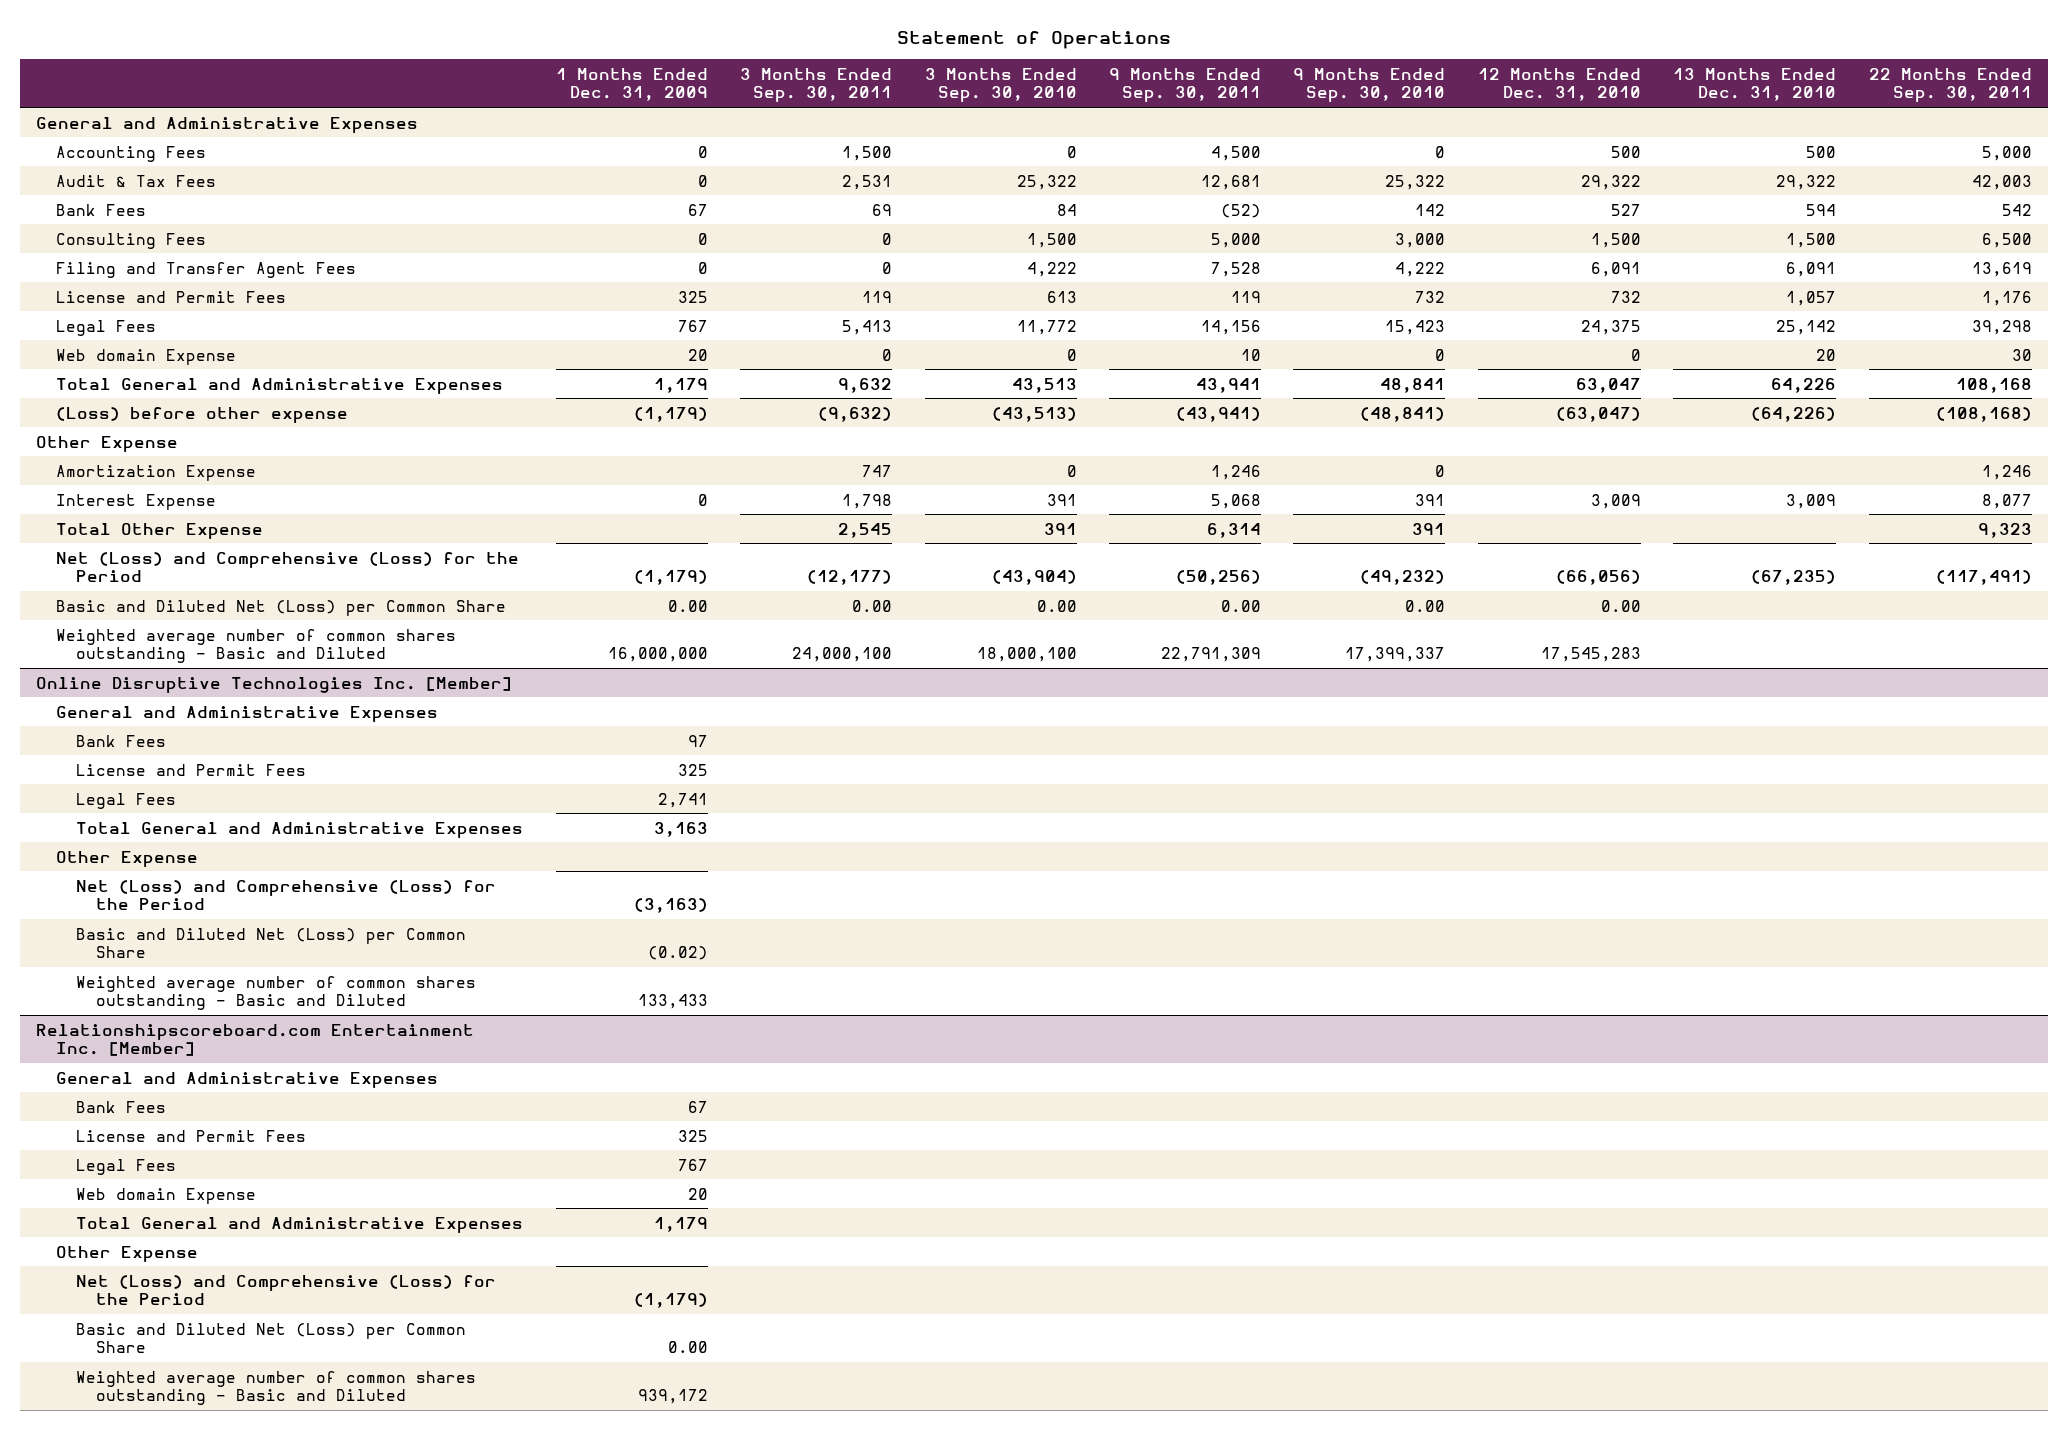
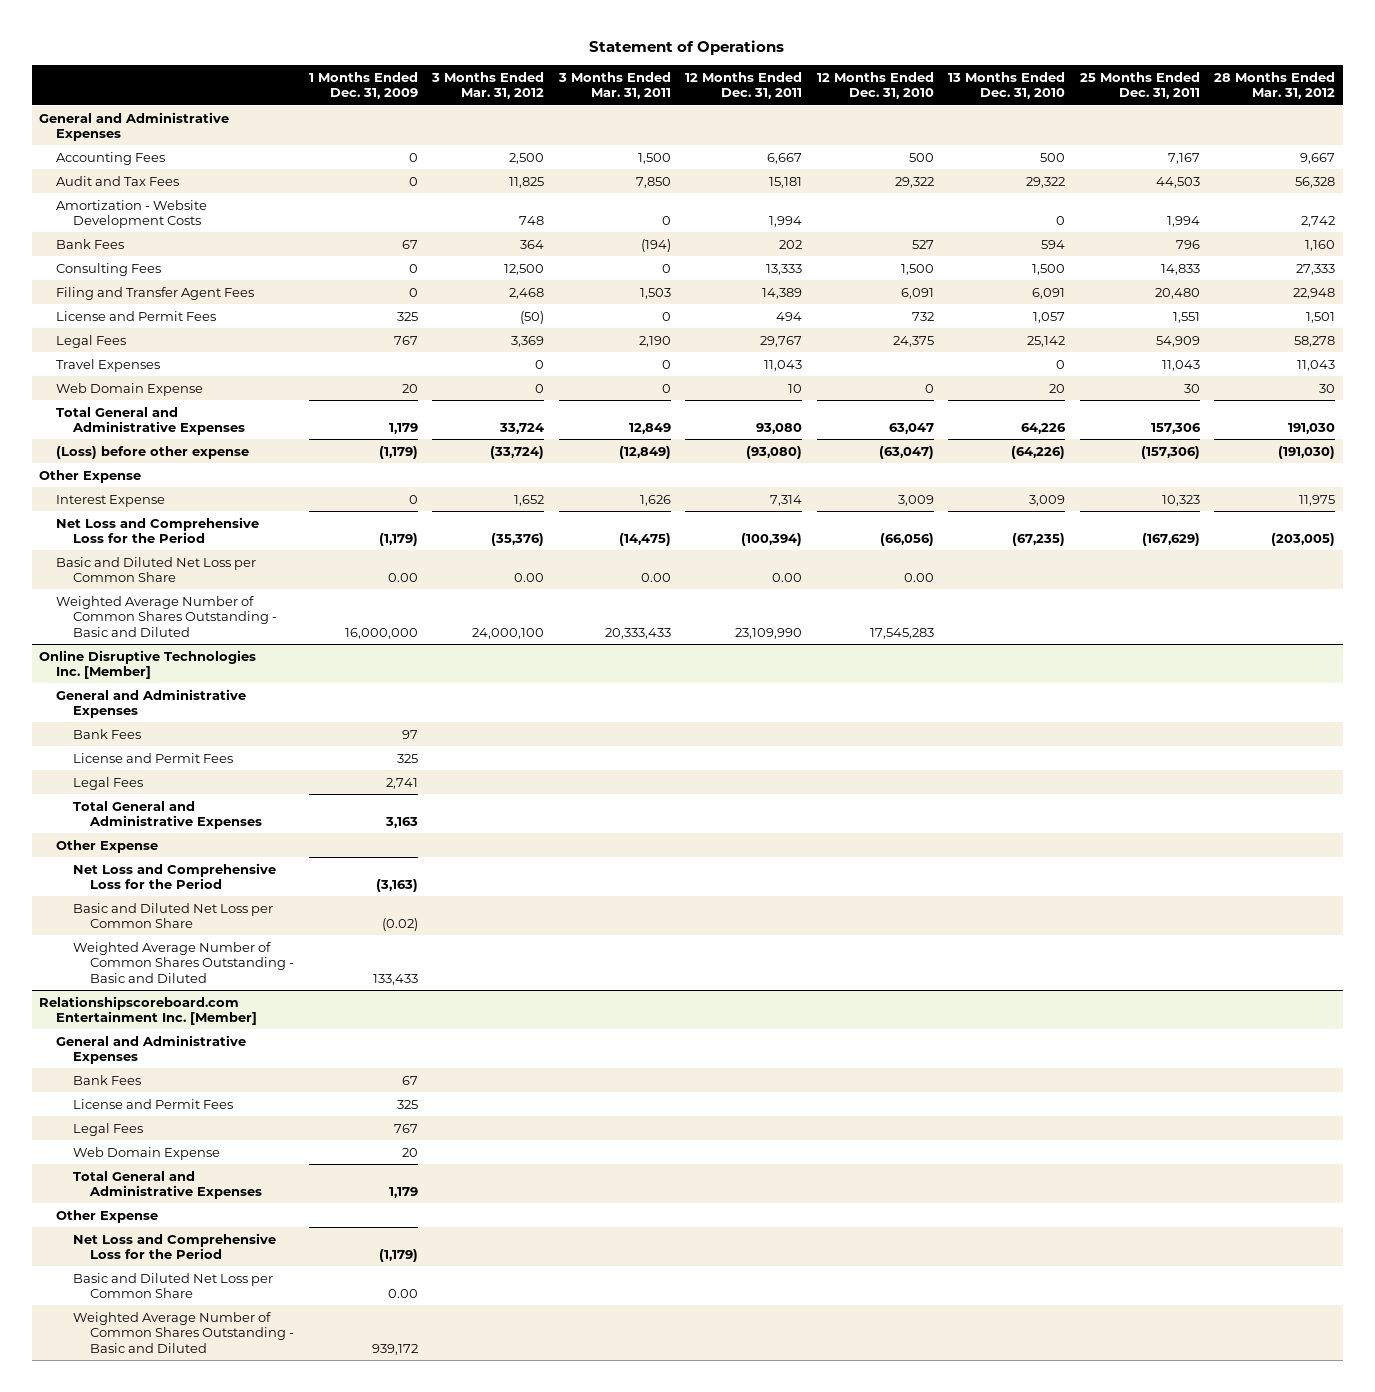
[740,67,893,103] 3 Months Ended Sep. 30, 2011 -> none
[924,67,1077,103] 3 Months Ended Sep. 30, 2010 -> none
[1109,67,1262,103] 9 Months Ended Sep. 30, 2011 -> none
[1293,67,1446,103] 9 Months Ended Sep. 30, 2010 -> none
[1868,67,2032,103] 22 Months Ended Sep. 30, 2011 -> none
none -> [431,71,545,100] 3 Months Ended Mar. 31, 2012
none -> [557,71,671,100] 3 Months Ended Mar. 31, 2011
none -> [685,71,803,100] 12 Months Ended Dec. 31, 2011
none -> [1079,71,1200,100] 25 Months Ended Dec. 31, 2011
none -> [1214,71,1336,100] 28 Months Ended Mar. 31, 2012
[56,174,217,187] Audit & Tax Fees -> [56,175,180,186] Audit and Tax Fees
none -> [56,199,208,229] Amortization - Website Development Costs
none -> [56,358,161,372] Travel Expenses
[56,348,237,365] Web domain Expense -> [56,382,204,396] Web Domain Expense
[56,464,257,481] Amortization Expense -> none
[56,522,264,539] Total Other Expense -> none
[56,551,520,583] Net (Loss) and Comprehensive (Loss) for the Period -> [56,516,260,544] Net Loss and Comprehensive Loss for the Period
[56,599,507,616] Basic and Diluted Net (Loss) per Common Share -> [56,556,257,583] Basic and Diluted Net Loss per Common Share
[56,628,457,664] Weighted average number of common shares outstanding - Basic and Diluted -> [56,595,278,637] Weighted Average Number of Common Shares Outstanding - Basic and Diluted
[76,879,497,911] Net (Loss) and Comprehensive (Loss) for the Period -> [73,862,277,890] Net Loss and Comprehensive Loss for the Period
[76,927,467,959] Basic and Diluted Net (Loss) per Common Share -> [73,902,274,929] Basic and Diluted Net Loss per Common Share
[76,975,477,1011] Weighted average number of common shares outstanding - Basic and Diluted -> [73,941,295,983] Weighted Average Number of Common Shares Outstanding - Basic and Diluted
[76,1187,257,1204] Web domain Expense -> [73,1146,221,1160] Web Domain Expense
[76,1274,497,1306] Net (Loss) and Comprehensive (Loss) for the Period -> [73,1232,277,1260] Net Loss and Comprehensive Loss for the Period
[76,1322,467,1354] Basic and Diluted Net (Loss) per Common Share -> [73,1272,274,1299] Basic and Diluted Net Loss per Common Share
[76,1370,477,1406] Weighted average number of common shares outstanding - Basic and Diluted -> [73,1311,295,1353] Weighted Average Number of Common Shares Outstanding - Basic and Diluted

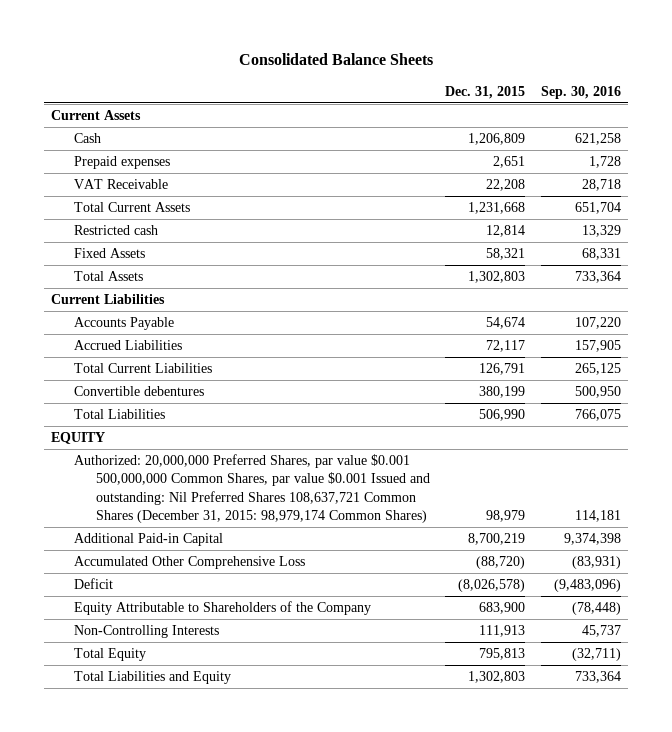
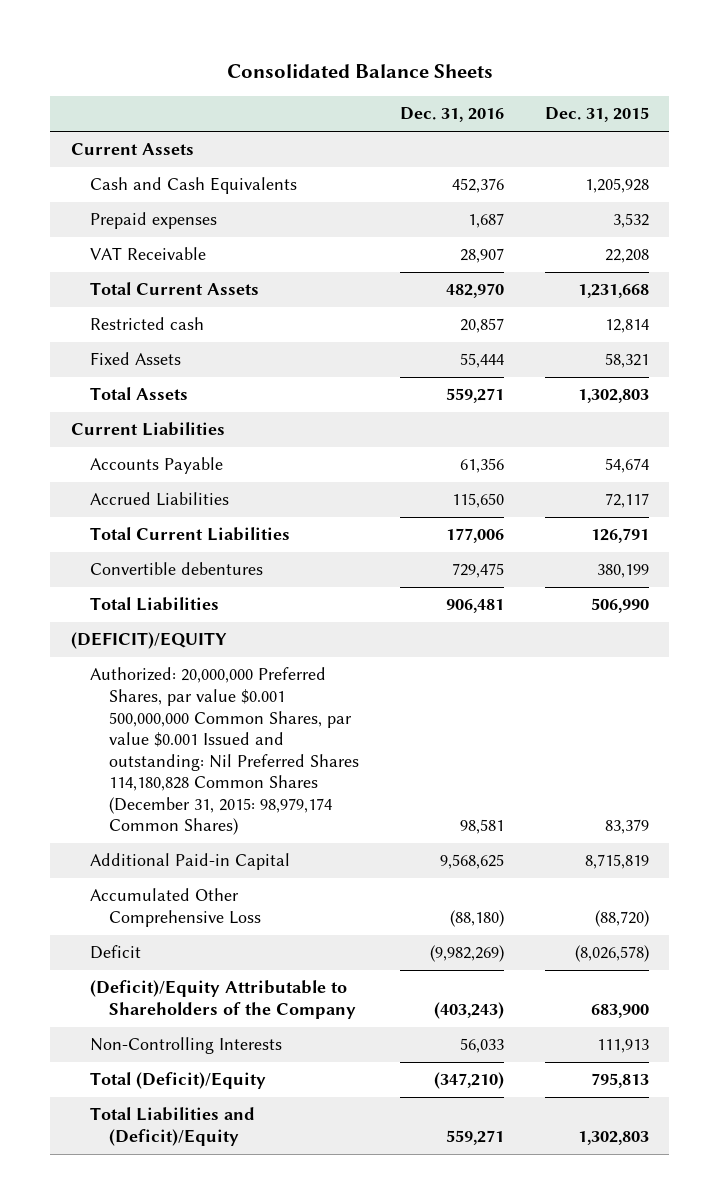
[540,85,621,99] Sep. 30, 2016 -> none
none -> [399,107,504,123] Dec. 31, 2016
[73,133,101,144] Cash -> [89,177,297,195] Cash and Cash Equivalents
[468,133,526,146] 1,206,809 -> [584,178,649,194] 1,205,928
[493,156,526,169] 2,651 -> [612,213,649,229] 3,532
[51,432,106,445] EQUITY -> [70,632,227,650] (DEFICIT)/EQUITY
[73,454,430,523] Authorized: 20,000,000 Preferred Shares, par value $0.001 500,000,000 Common Shares, par value $0.001 Issued and outstanding: Nil Preferred Shares 108,637,721 Common Shares (December 31, 2015: 98,979,174 Common Shares) -> [89,667,359,836] Authorized: 20,000,000 Preferred Shares, par value $0.001 500,000,000 Common Shares, par value $0.001 Issued and outstanding: Nil Preferred Shares 114,180,828 Common Shares (December 31, 2015: 98,979,174 Common Shares)
[486,509,526,522] 98,979 -> [604,819,649,835] 83,379
[468,533,526,546] 8,700,219 -> [584,854,649,870] 8,715,819
[73,601,371,616] Equity Attributable to Shareholders of the Company -> [89,980,356,1019] (Deficit)/Equity Attributable to Shareholders of the Company
[73,648,146,662] Total Equity -> [89,1072,266,1090] Total (Deficit)/Equity
[73,671,231,685] Total Liabilities and Equity -> [89,1107,255,1146] Total Liabilities and (Deficit)/Equity

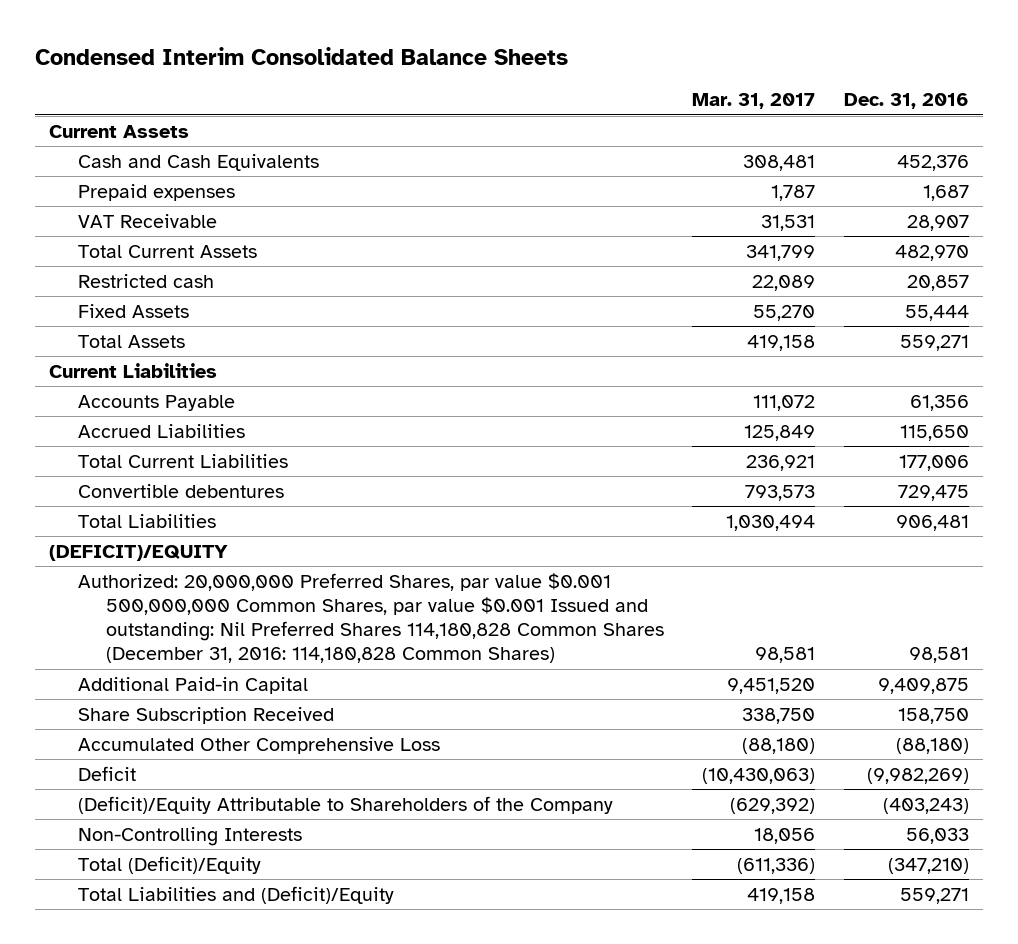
[226,64,493,79] Consolidated Balance Sheets -> [35,47,569,66] Condensed Interim Consolidated Balance Sheets
[544,107,649,123] Dec. 31, 2015 -> none
none -> [692,93,816,110] Mar. 31, 2017
[89,667,359,836] Authorized: 20,000,000 Preferred Shares, par value $0.001 500,000,000 Common Shares, par value $0.001 Issued and outstanding: Nil Preferred Shares 114,180,828 Common Shares (December 31, 2015: 98,979,174 Common Shares) -> [77,572,664,664] Authorized: 20,000,000 Preferred Shares, par value $0.001 500,000,000 Common Shares, par value $0.001 Issued and outstanding: Nil Preferred Shares 114,180,828 Common Shares (December 31, 2016: 114,180,828 Common Shares)
[439,854,504,870] 9,568,625 -> [877,677,969,694] 9,409,875
none -> [77,706,334,724] Share Subscription Received

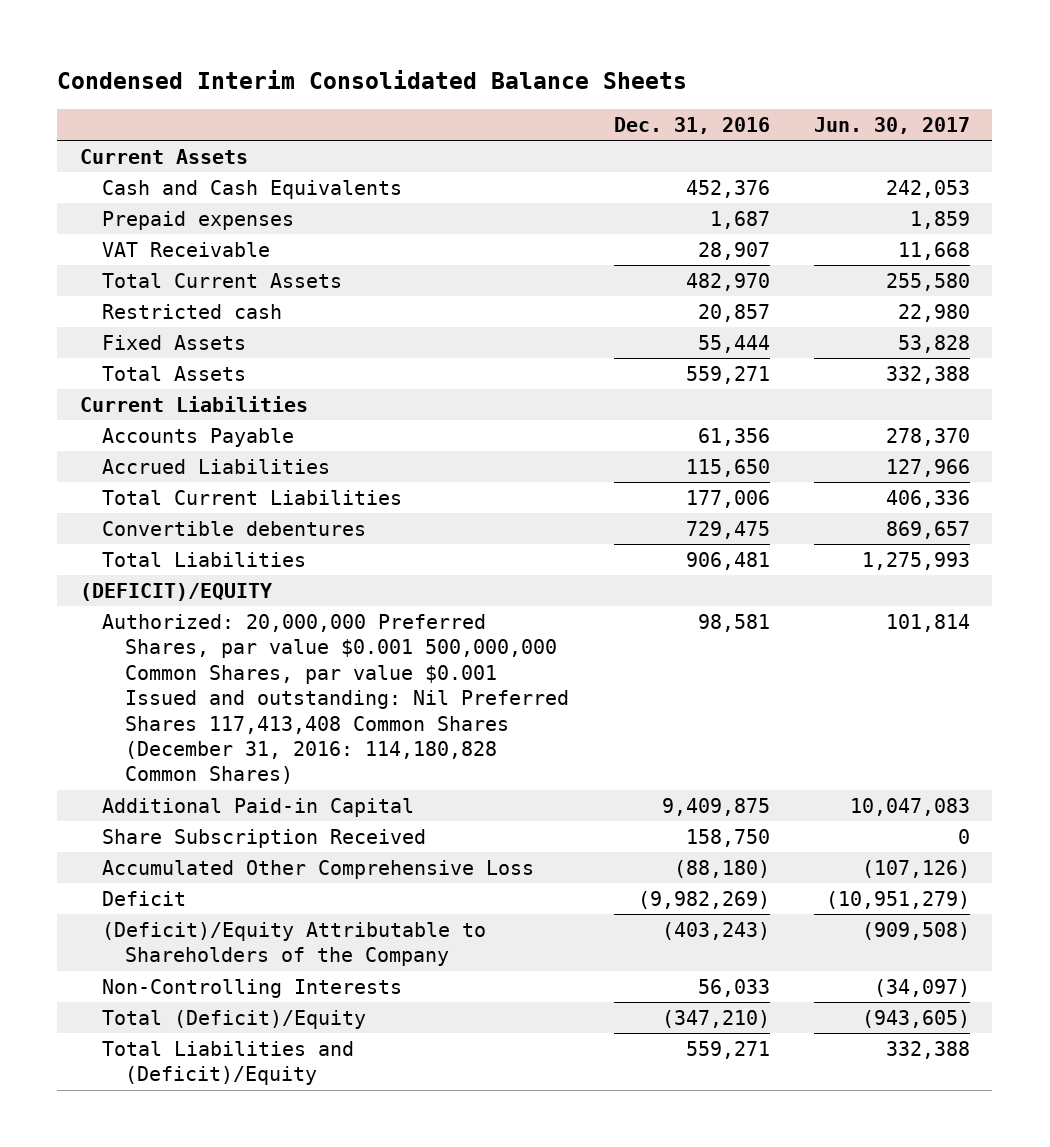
[692,93,816,110] Mar. 31, 2017 -> none
none -> [814,116,971,134] Jun. 30, 2017
[77,572,664,664] Authorized: 20,000,000 Preferred Shares, par value $0.001 500,000,000 Common Shares, par value $0.001 Issued and outstanding: Nil Preferred Shares 114,180,828 Common Shares (December 31, 2016: 114,180,828 Common Shares) -> [102,614,570,785] Authorized: 20,000,000 Preferred Shares, par value $0.001 500,000,000 Common Shares, par value $0.001 Issued and outstanding: Nil Preferred Shares 117,413,408 Common Shares (December 31, 2016: 114,180,828 Common Shares)

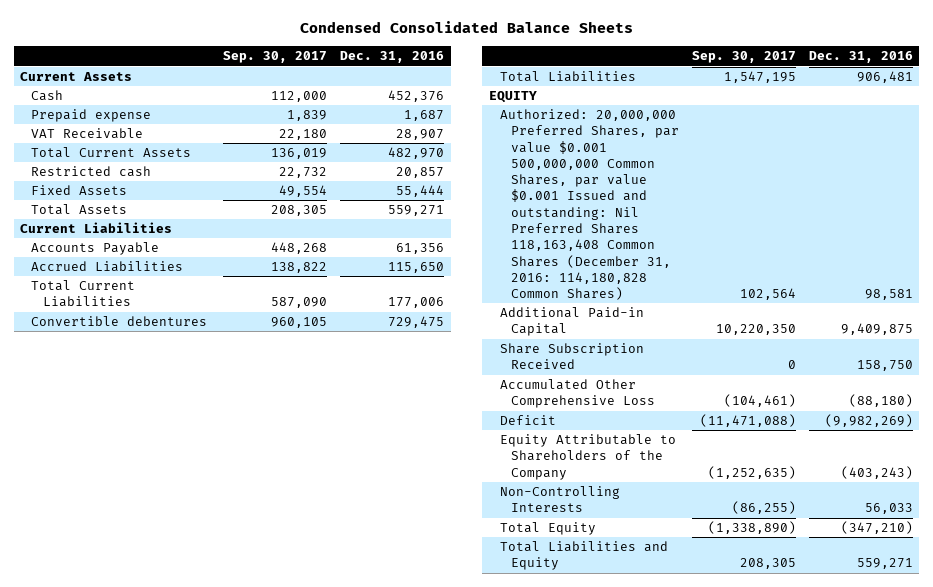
[57,69,688,89] Condensed Interim Consolidated Balance Sheets -> [299,21,633,34] Condensed Consolidated Balance Sheets
[814,116,971,134] Jun. 30, 2017 -> none
none -> [223,51,328,64] Sep. 30, 2017
[102,180,403,200] Cash and Cash Equivalents -> [31,90,64,102] Cash
[102,211,295,231] Prepaid expenses -> [31,109,152,123] Prepaid expense
[79,583,272,602] (DEFICIT)/EQUITY -> [488,91,537,104] EQUITY
[102,614,570,785] Authorized: 20,000,000 Preferred Shares, par value $0.001 500,000,000 Common Shares, par value $0.001 Issued and outstanding: Nil Preferred Shares 117,413,408 Common Shares (December 31, 2016: 114,180,828 Common Shares) -> [500,109,680,301] Authorized: 20,000,000 Preferred Shares, par value $0.001 500,000,000 Common Shares, par value $0.001 Issued and outstanding: Nil Preferred Shares 118,163,408 Common Shares (December 31, 2016: 114,180,828 Common Shares)
[102,922,487,967] (Deficit)/Equity Attributable to Shareholders of the Company -> [500,434,677,480] Equity Attributable to Shareholders of the Company
[102,1010,367,1030] Total (Deficit)/Equity -> [500,522,597,536] Total Equity
[102,1041,355,1086] Total Liabilities and (Deficit)/Equity -> [500,541,669,571] Total Liabilities and Equity

